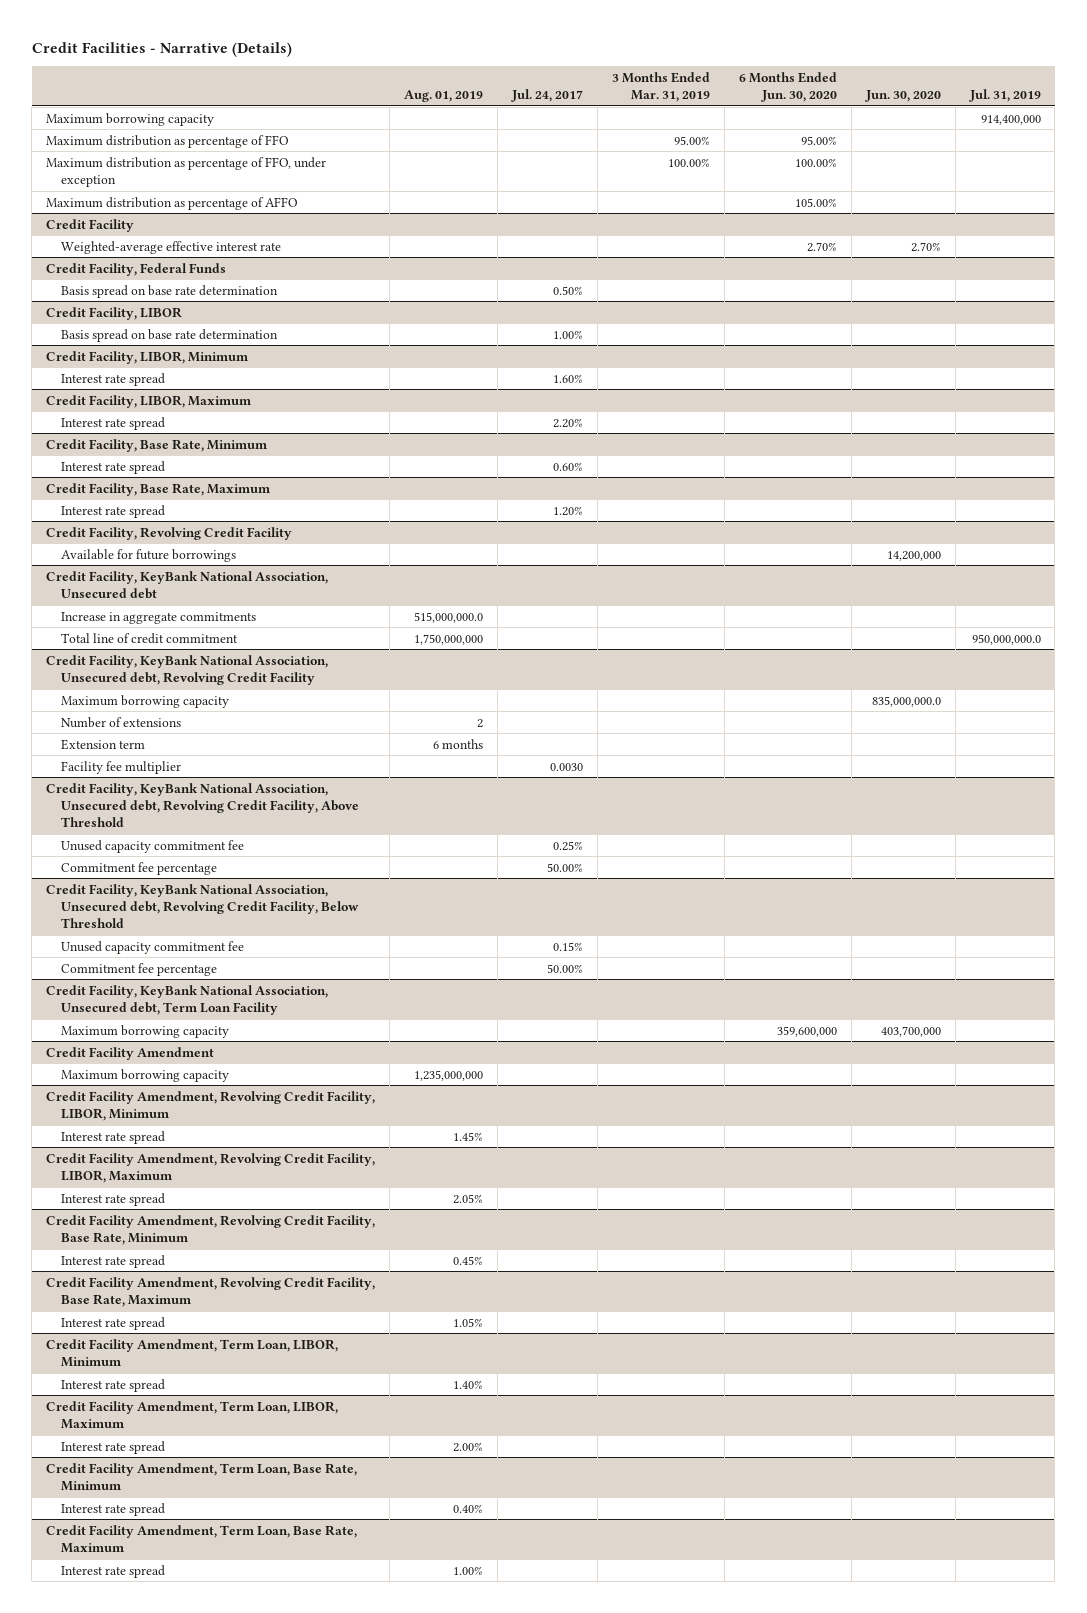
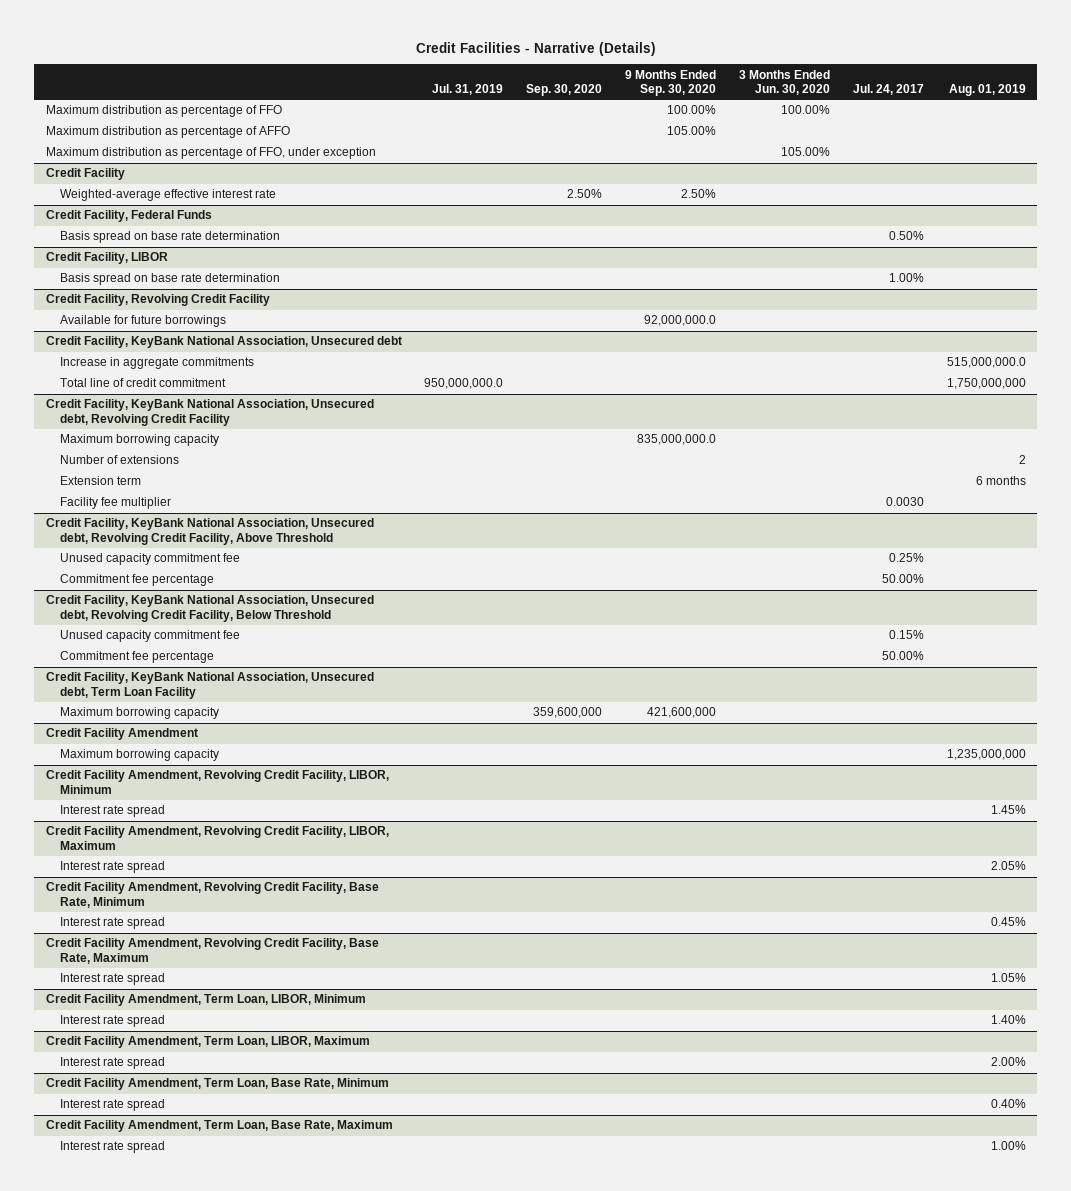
[611,71,710,103] 3 Months Ended Mar. 31, 2019 -> none
[738,71,837,103] 6 Months Ended Jun. 30, 2020 -> none
[864,90,941,103] Jun. 30, 2020 -> none
none -> [526,84,603,97] Sep. 30, 2020
none -> [625,69,717,97] 9 Months Ended Sep. 30, 2020
none -> [738,69,830,96] 3 Months Ended Jun. 30, 2020
[46,112,215,126] Maximum borrowing capacity -> none
[46,156,327,187] Maximum distribution as percentage of FFO, under exception -> [45,147,376,160] Maximum distribution as percentage of FFO, under exception
[46,350,250,364] Credit Facility, LIBOR, Minimum -> none
[61,372,166,386] Interest rate spread -> none
[46,394,253,408] Credit Facility, LIBOR, Maximum -> none
[61,416,166,430] Interest rate spread -> none
[46,438,269,452] Credit Facility, Base Rate, Minimum -> none
[61,460,166,474] Interest rate spread -> none
[46,482,272,496] Credit Facility, Base Rate, Maximum -> none
[61,504,166,518] Interest rate spread -> none

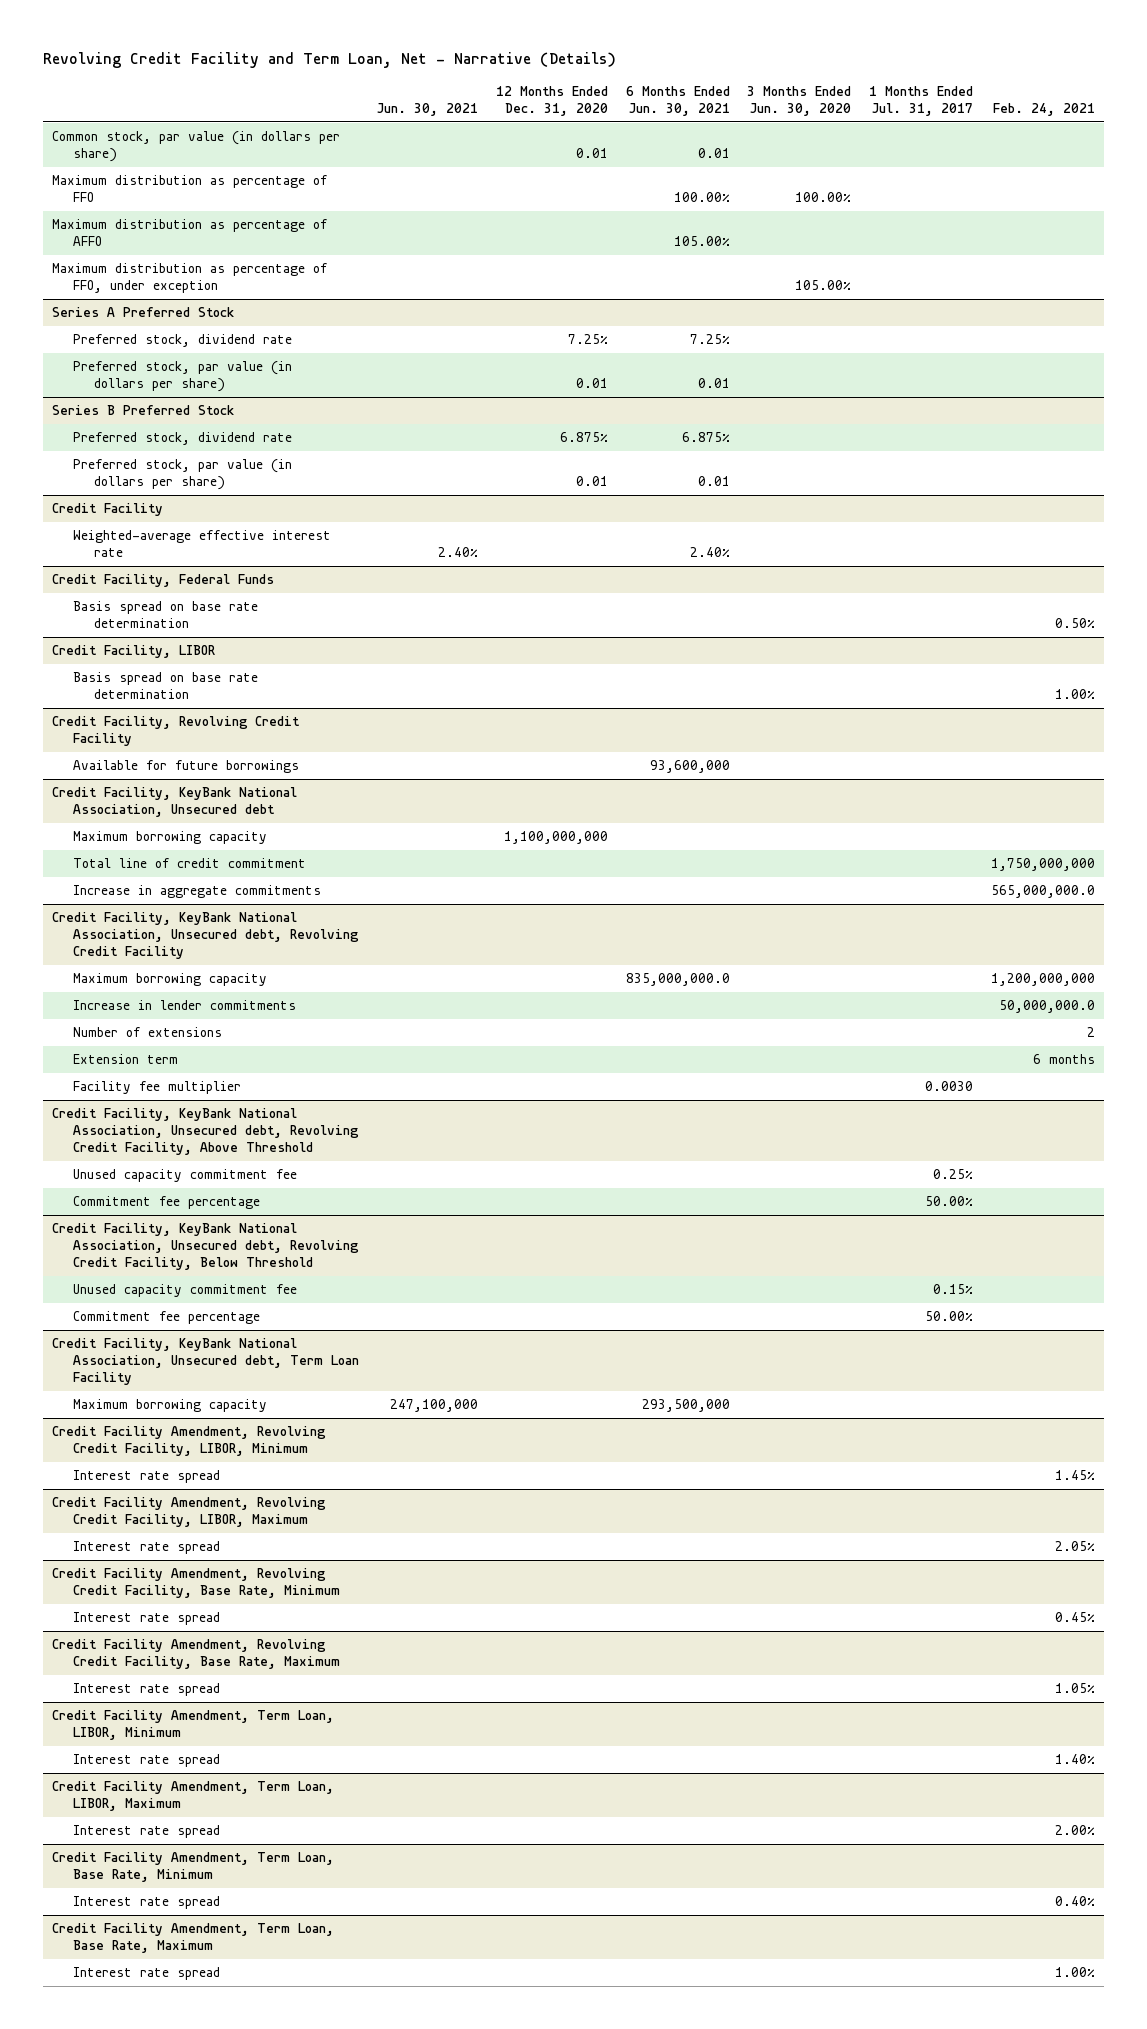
[415,41,656,56] Credit Facilities - Narrative (Details) -> [43,52,617,69] Revolving Credit Facility and Term Loan, Net - Narrative (Details)
[432,84,504,96] Jul. 31, 2019 -> none
[526,84,603,97] Sep. 30, 2020 -> none
[625,69,717,97] 9 Months Ended Sep. 30, 2020 -> none
[852,84,924,96] Jul. 24, 2017 -> none
[948,84,1026,97] Aug. 01, 2019 -> none
none -> [376,103,478,117] Jun. 30, 2021
none -> [495,86,608,117] 12 Months Ended Dec. 31, 2020
none -> [625,86,730,117] 6 Months Ended Jun. 30, 2021
none -> [869,86,974,117] 1 Months Ended Jul. 31, 2017
none -> [993,103,1096,117] Feb. 24, 2021
none -> [52,131,341,163] Common stock, par value (in dollars per share)
none -> [52,307,235,318] Series A Preferred Stock
none -> [72,334,292,348] Preferred stock, dividend rate
none -> [72,361,292,393] Preferred stock, par value (in dollars per share)
none -> [52,405,235,416] Series B Preferred Stock
none -> [72,432,292,446] Preferred stock, dividend rate
none -> [72,459,292,491] Preferred stock, par value (in dollars per share)
none -> [72,831,267,845] Maximum borrowing capacity
[60,357,255,370] Increase in aggregate commitments -> [72,885,321,899] Increase in aggregate commitments
none -> [72,1000,296,1011] Increase in lender commitments
[45,728,198,741] Credit Facility Amendment -> none
[60,749,220,762] Maximum borrowing capacity -> none

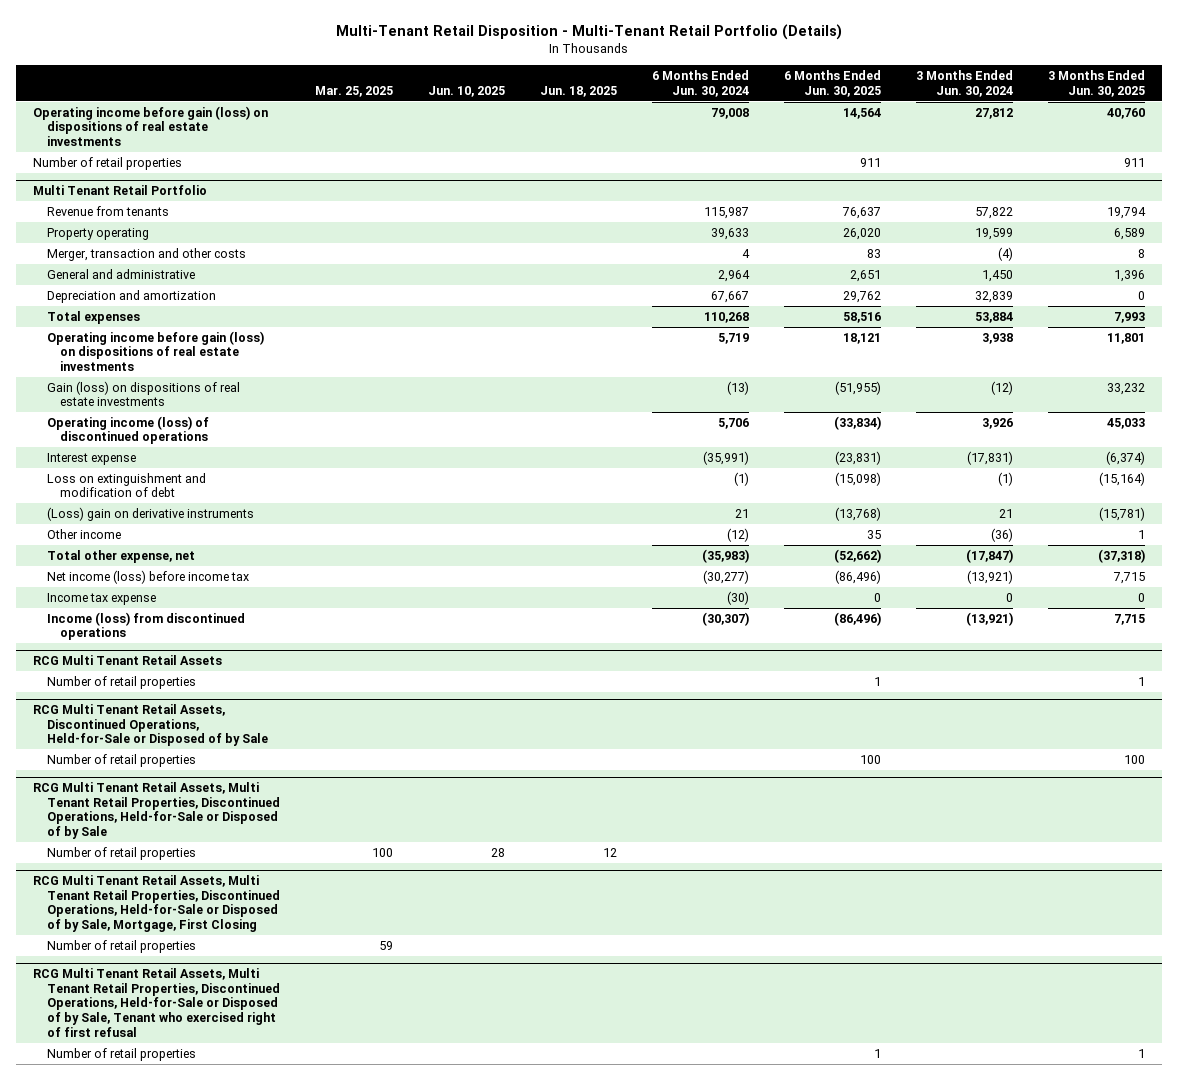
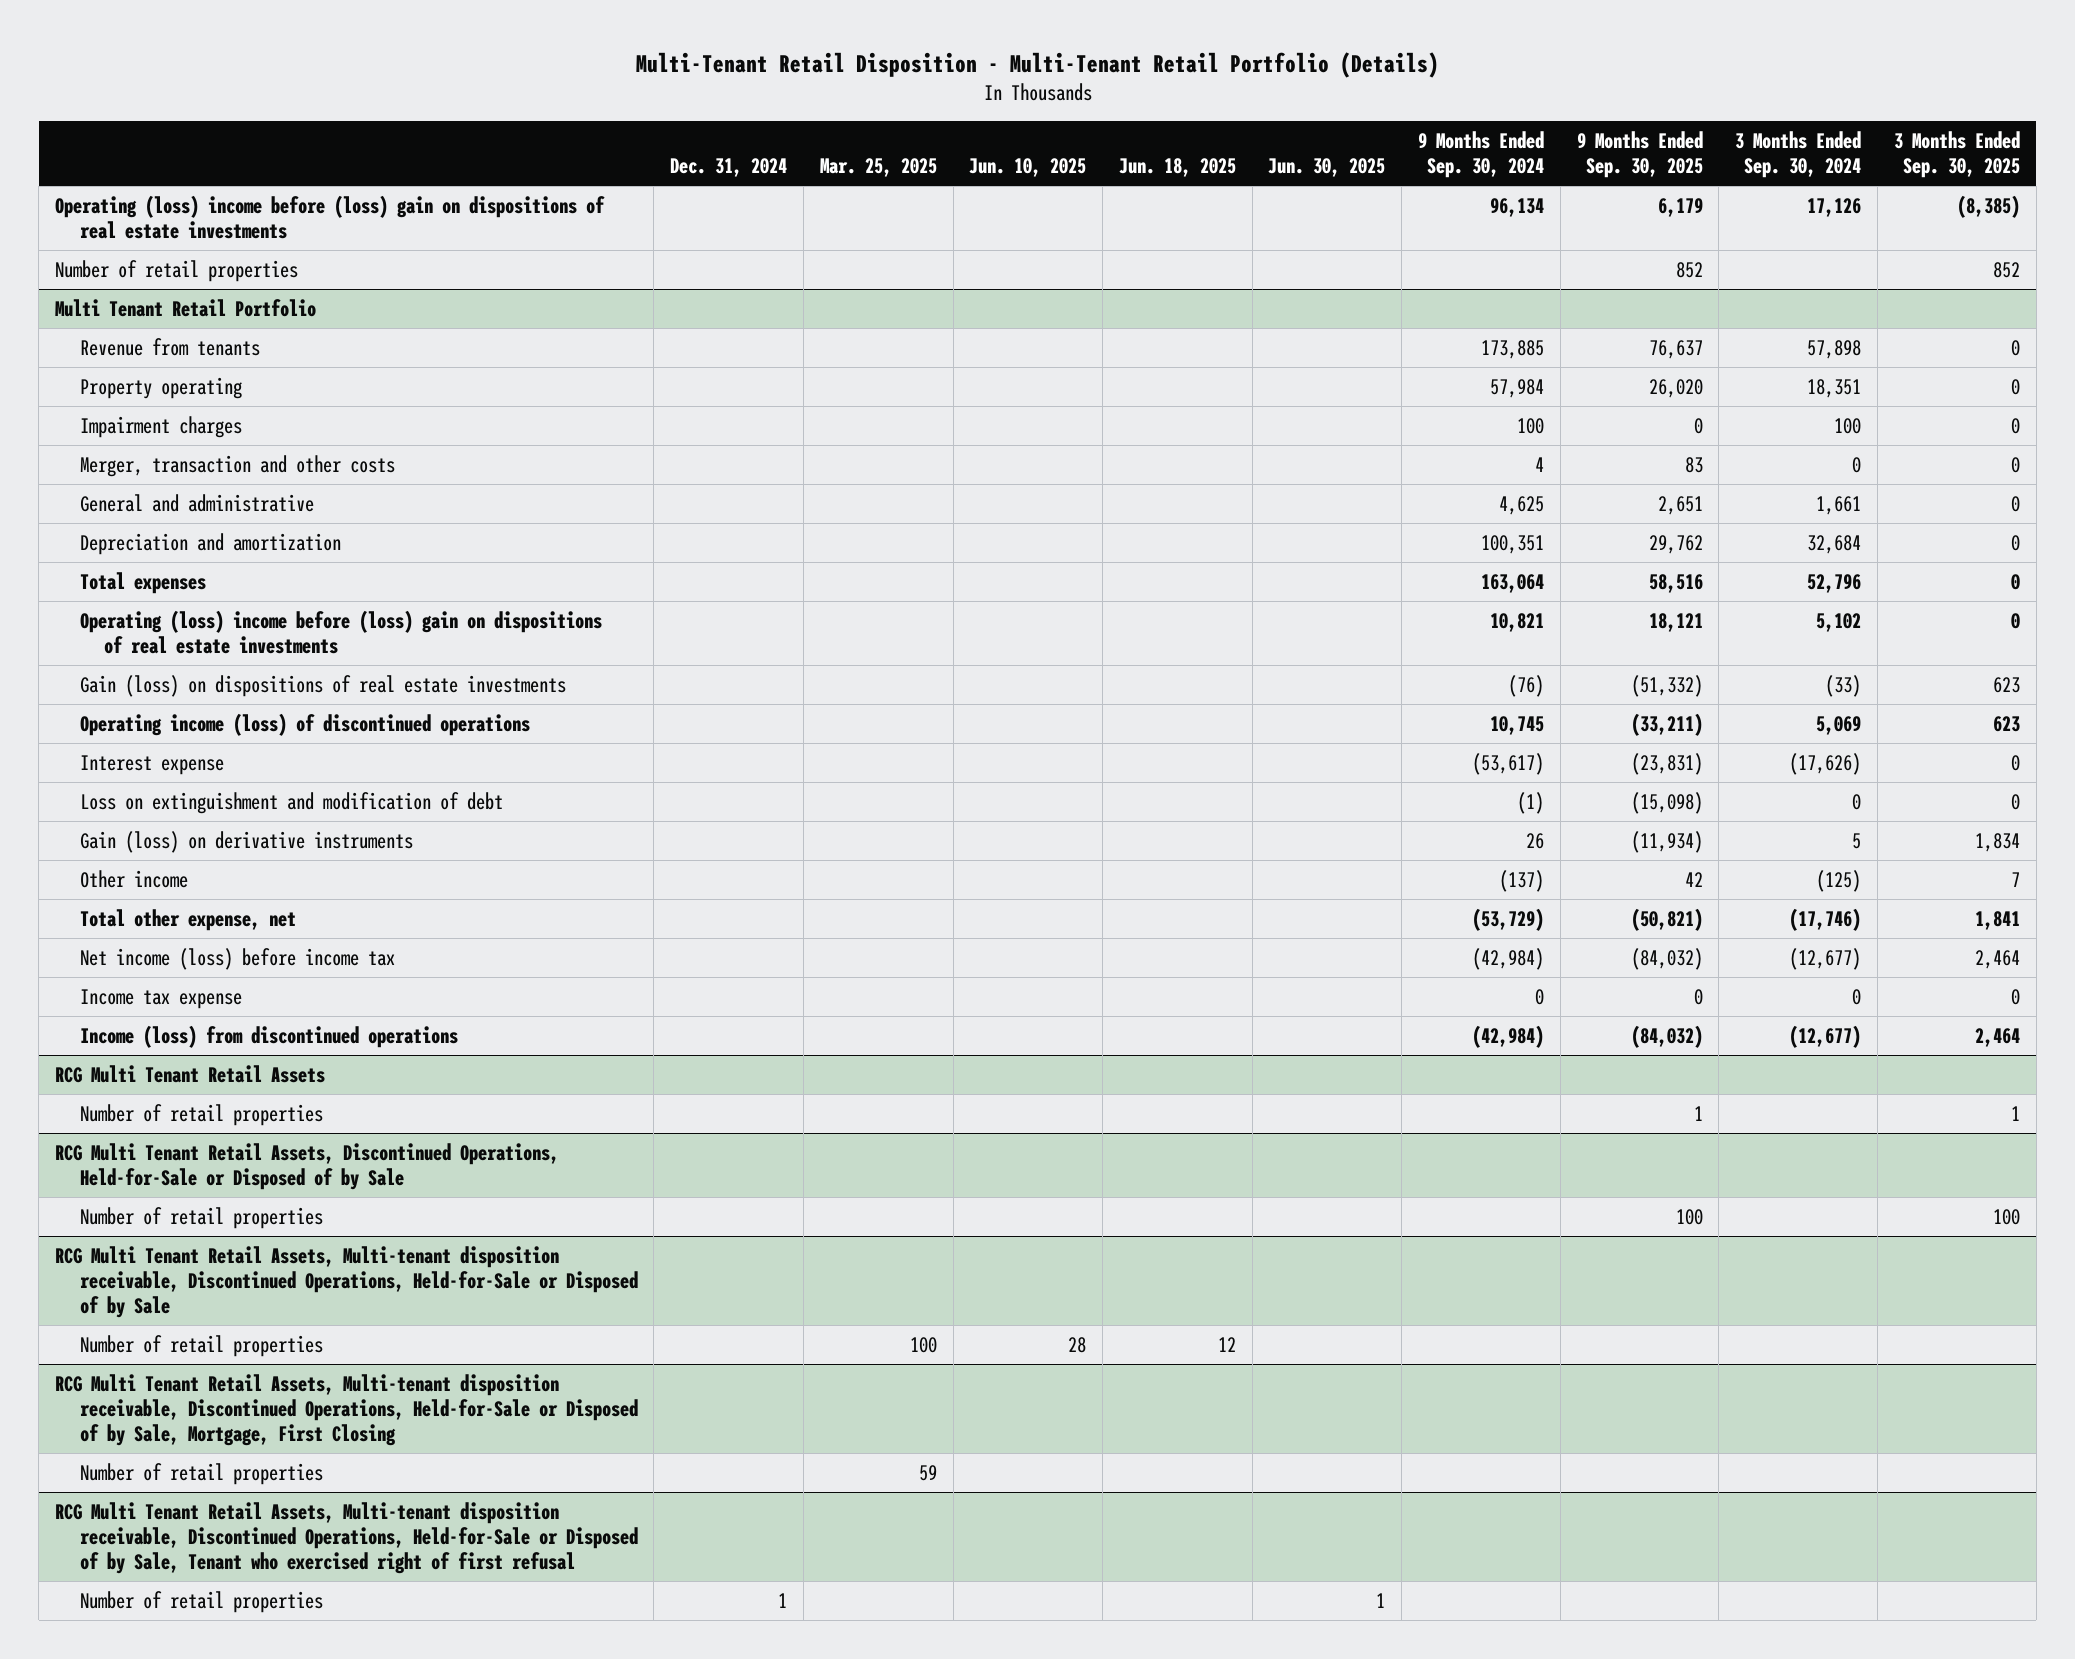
[651,70,749,97] 6 Months Ended Jun. 30, 2024 -> none
[783,70,881,97] 6 Months Ended Jun. 30, 2025 -> none
[915,70,1013,97] 3 Months Ended Jun. 30, 2024 -> none
[1047,70,1145,97] 3 Months Ended Jun. 30, 2025 -> none
none -> [670,157,788,177] Dec. 31, 2024
none -> [1268,157,1386,177] Jun. 30, 2025
none -> [1418,130,1545,178] 9 Months Ended Sep. 30, 2024
none -> [1576,130,1703,178] 9 Months Ended Sep. 30, 2025
none -> [1735,130,1862,178] 3 Months Ended Sep. 30, 2024
none -> [1893,130,2020,178] 3 Months Ended Sep. 30, 2025
[33,105,269,147] Operating income before gain (loss) on dispositions of real estate investments -> [55,194,606,239] Operating (loss) income before (loss) gain on dispositions of real estate investments
none -> [79,415,242,438] Impairment charges
[46,330,264,372] Operating income before gain (loss) on dispositions of real estate investments -> [79,609,602,654] Operating (loss) income before (loss) gain on dispositions of real estate investments
[46,506,254,521] (Loss) gain on derivative instruments -> [79,830,413,853] Gain (loss) on derivative instruments
[33,782,280,840] RCG Multi Tenant Retail Assets, Multi Tenant Retail Properties, Discontinued Operations, Held-for-Sale or Disposed of by Sale -> [55,1245,638,1318] RCG Multi Tenant Retail Assets, Multi-tenant disposition receivable, Discontinued Operations, Held-for-Sale or Disposed of by Sale
[33,875,280,933] RCG Multi Tenant Retail Assets, Multi Tenant Retail Properties, Discontinued Operations, Held-for-Sale or Disposed of by Sale, Mortgage, First Closing -> [55,1373,638,1446] RCG Multi Tenant Retail Assets, Multi-tenant disposition receivable, Discontinued Operations, Held-for-Sale or Disposed of by Sale, Mortgage, First Closing
[33,968,280,1037] RCG Multi Tenant Retail Assets, Multi Tenant Retail Properties, Discontinued Operations, Held-for-Sale or Disposed of by Sale, Tenant who exercised right of first refusal -> [55,1501,638,1574] RCG Multi Tenant Retail Assets, Multi-tenant disposition receivable, Discontinued Operations, Held-for-Sale or Disposed of by Sale, Tenant who exercised right of first refusal

